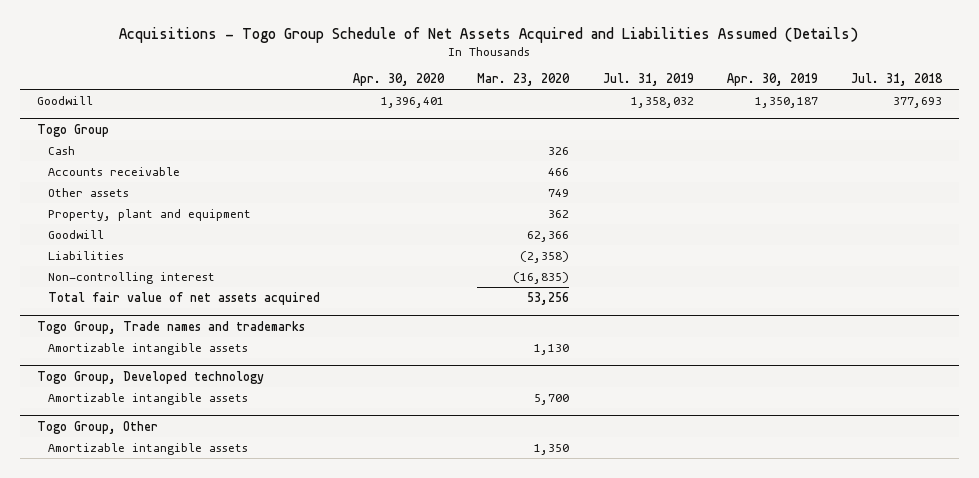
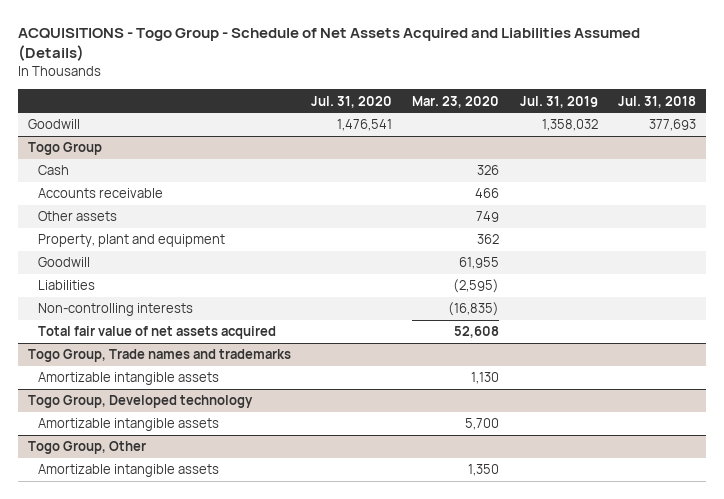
[119,27,859,44] Acquisitions - Togo Group Schedule of Net Assets Acquired and Liabilities Assumed (Details) -> [17,28,640,62] ACQUISITIONS - Togo Group - Schedule of Net Assets Acquired and Liabilities Assumed (Details)
[352,73,445,87] Apr. 30, 2020 -> none
[726,73,818,87] Apr. 30, 2019 -> none
none -> [311,95,393,108] Jul. 31, 2020
[527,230,570,242] 62,366 -> [459,257,500,270] 61,955
[520,250,570,263] (2,358) -> [453,279,500,294] (2,595)
[47,271,215,284] Non-controlling interest -> [38,303,194,317] Non-controlling interests
[527,291,570,305] 53,256 -> [454,326,500,339] 52,608

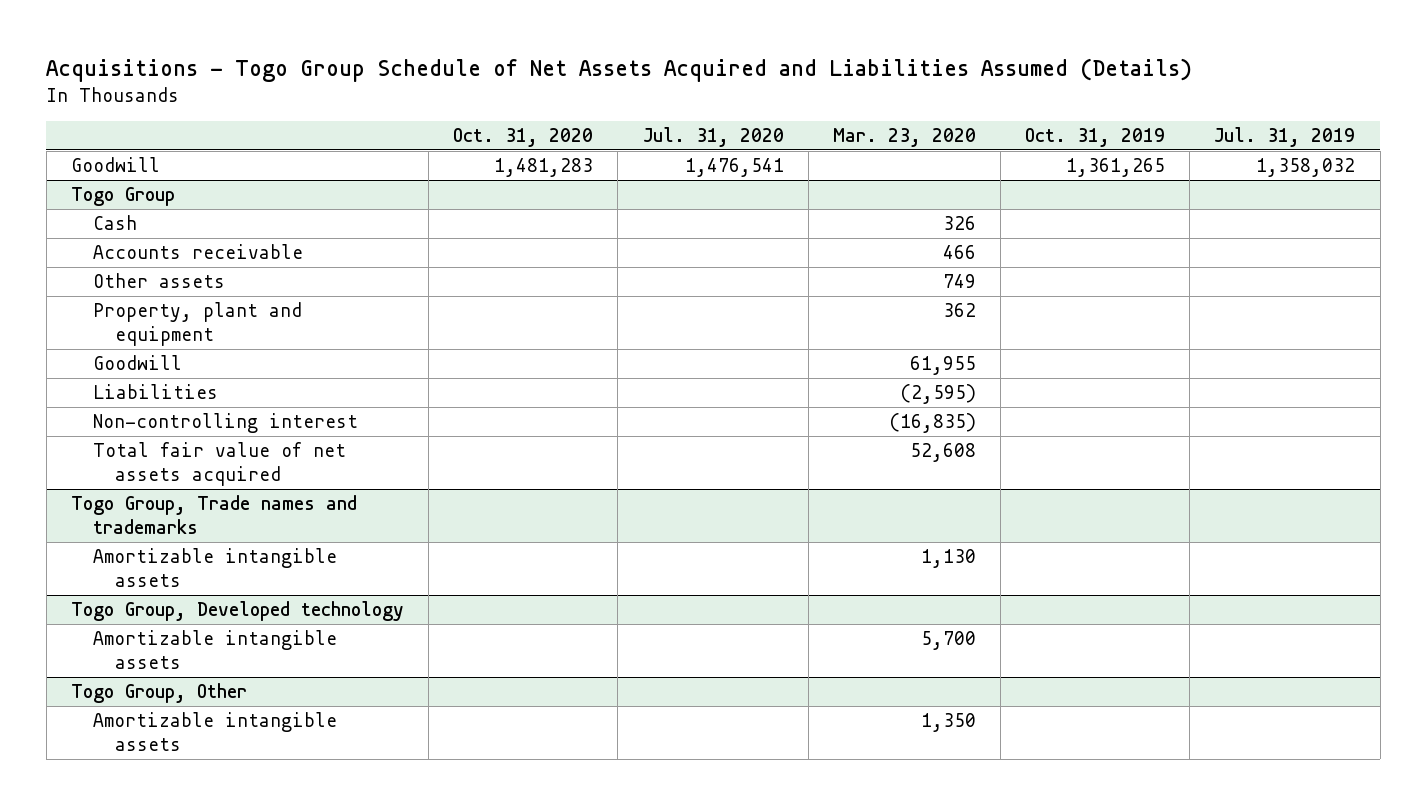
[17,28,640,62] ACQUISITIONS - Togo Group - Schedule of Net Assets Acquired and Liabilities Assumed (Details) -> [46,57,1193,82] Acquisitions - Togo Group Schedule of Net Assets Acquired and Liabilities Assumed (Details)
[617,95,696,108] Jul. 31, 2018 -> none
none -> [453,127,594,147] Oct. 31, 2020
none -> [1025,127,1166,147] Oct. 31, 2019
[38,303,194,317] Non-controlling interests -> [92,413,358,434] Non-controlling interest

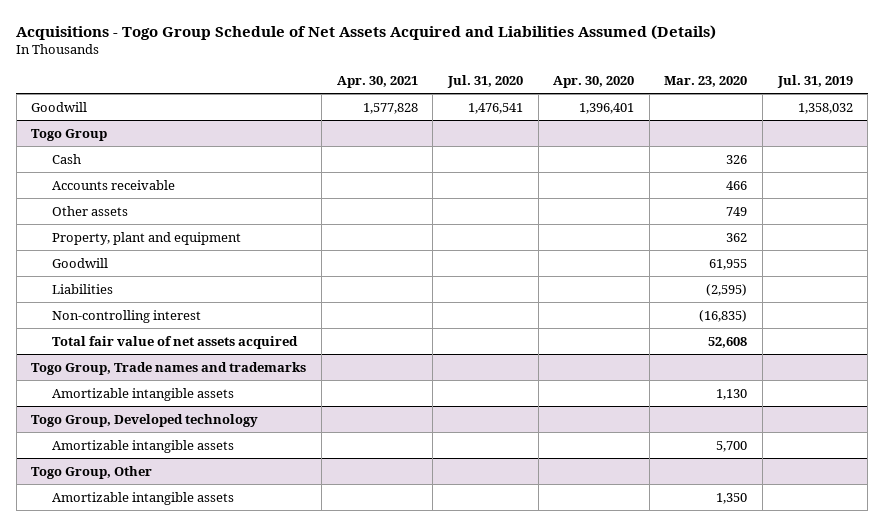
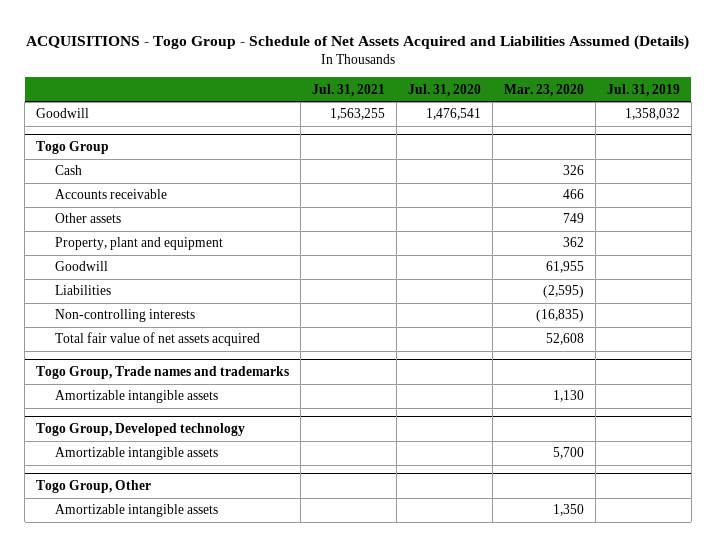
[16,24,717,40] Acquisitions - Togo Group Schedule of Net Assets Acquired and Liabilities Assumed (Details) -> [26,34,690,50] ACQUISITIONS - Togo Group - Schedule of Net Assets Acquired and Liabilities Assumed (Details)
[336,76,418,89] Apr. 30, 2021 -> none
[553,76,635,89] Apr. 30, 2020 -> none
none -> [312,83,386,97] Jul. 31, 2021
[51,309,201,323] Non-controlling interest -> [55,309,196,323] Non-controlling interests

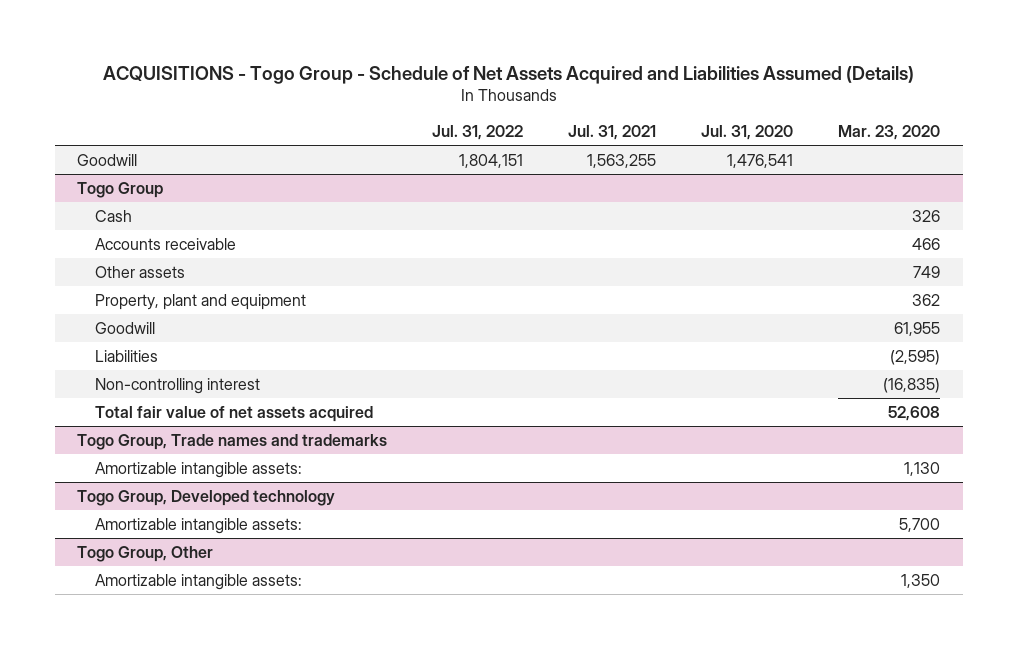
[606,83,680,97] Jul. 31, 2019 -> none
none -> [432,125,524,141] Jul. 31, 2022
[55,309,196,323] Non-controlling interests -> [95,377,261,394] Non-controlling interest
[55,390,219,404] Amortizable intangible assets -> [95,461,303,478] Amortizable intangible assets:
[55,447,219,461] Amortizable intangible assets -> [95,517,303,534] Amortizable intangible assets:
[55,504,219,518] Amortizable intangible assets -> [95,573,303,590] Amortizable intangible assets:

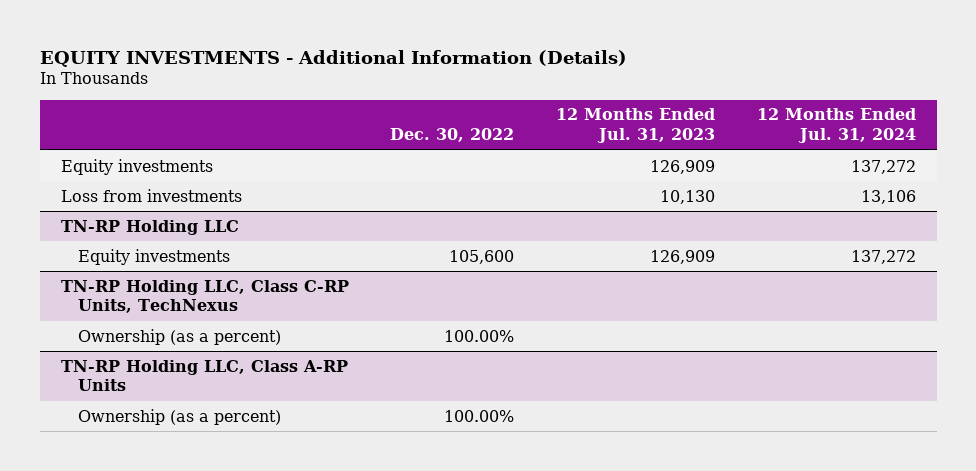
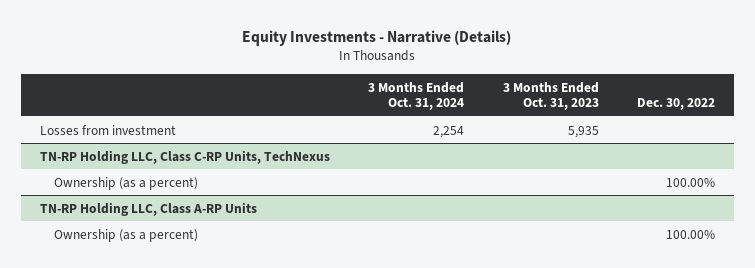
[39,49,627,67] EQUITY INVESTMENTS - Additional Information (Details) -> [242,30,512,47] Equity Investments - Narrative (Details)
[556,108,716,144] 12 Months Ended Jul. 31, 2023 -> none
[756,108,916,144] 12 Months Ended Jul. 31, 2024 -> none
none -> [368,81,465,111] 3 Months Ended Oct. 31, 2024
none -> [502,81,599,111] 3 Months Ended Oct. 31, 2023
[60,158,213,175] Equity investments -> none
[60,219,239,235] TN-RP Holding LLC -> none
[78,248,231,265] Equity investments -> none
[60,188,242,202] Loss from investments -> [40,124,177,135] Losses from investment

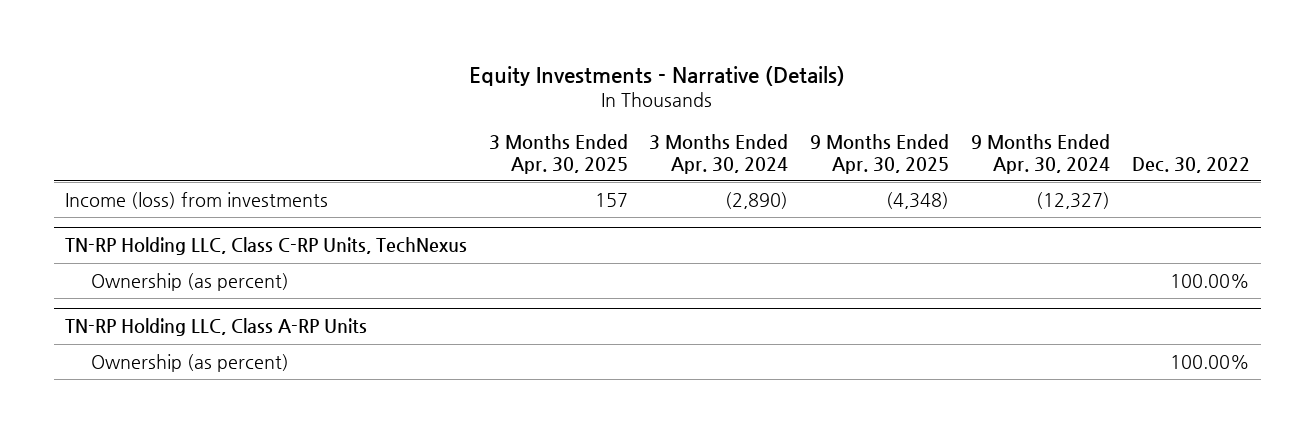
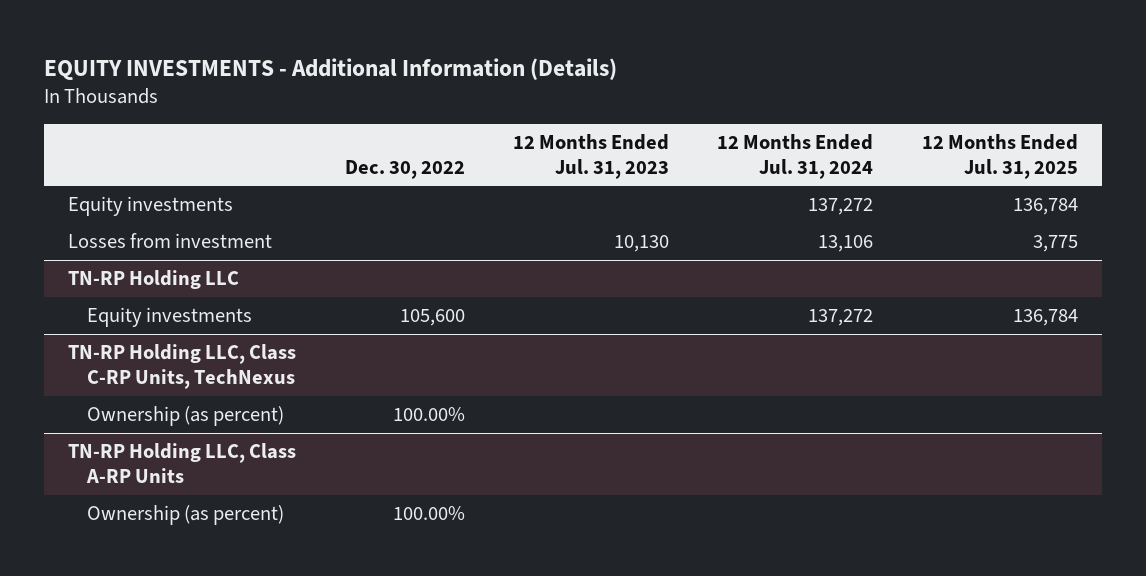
[469,66,846,87] Equity Investments - Narrative (Details) -> [44,57,618,80] EQUITY INVESTMENTS - Additional Information (Details)
[488,134,628,174] 3 Months Ended Apr. 30, 2025 -> none
[649,134,789,174] 3 Months Ended Apr. 30, 2024 -> none
[810,134,950,174] 9 Months Ended Apr. 30, 2025 -> none
[971,134,1111,174] 9 Months Ended Apr. 30, 2024 -> none
none -> [512,133,669,179] 12 Months Ended Jul. 31, 2023
none -> [717,133,874,179] 12 Months Ended Jul. 31, 2024
none -> [921,133,1078,179] 12 Months Ended Jul. 31, 2025
none -> [68,196,234,217] Equity investments
[64,191,328,209] Income (loss) from investments -> [68,233,273,249] Losses from investment
none -> [68,270,240,290] TN-RP Holding LLC
none -> [86,307,252,328] Equity investments

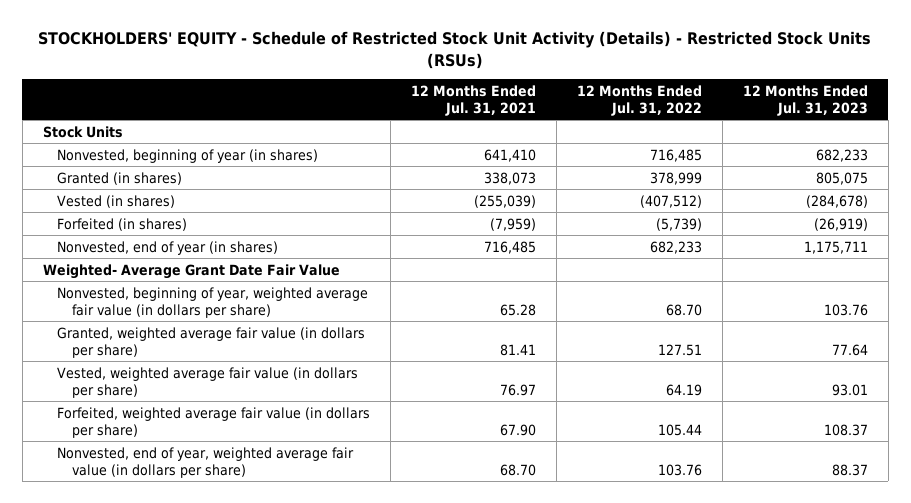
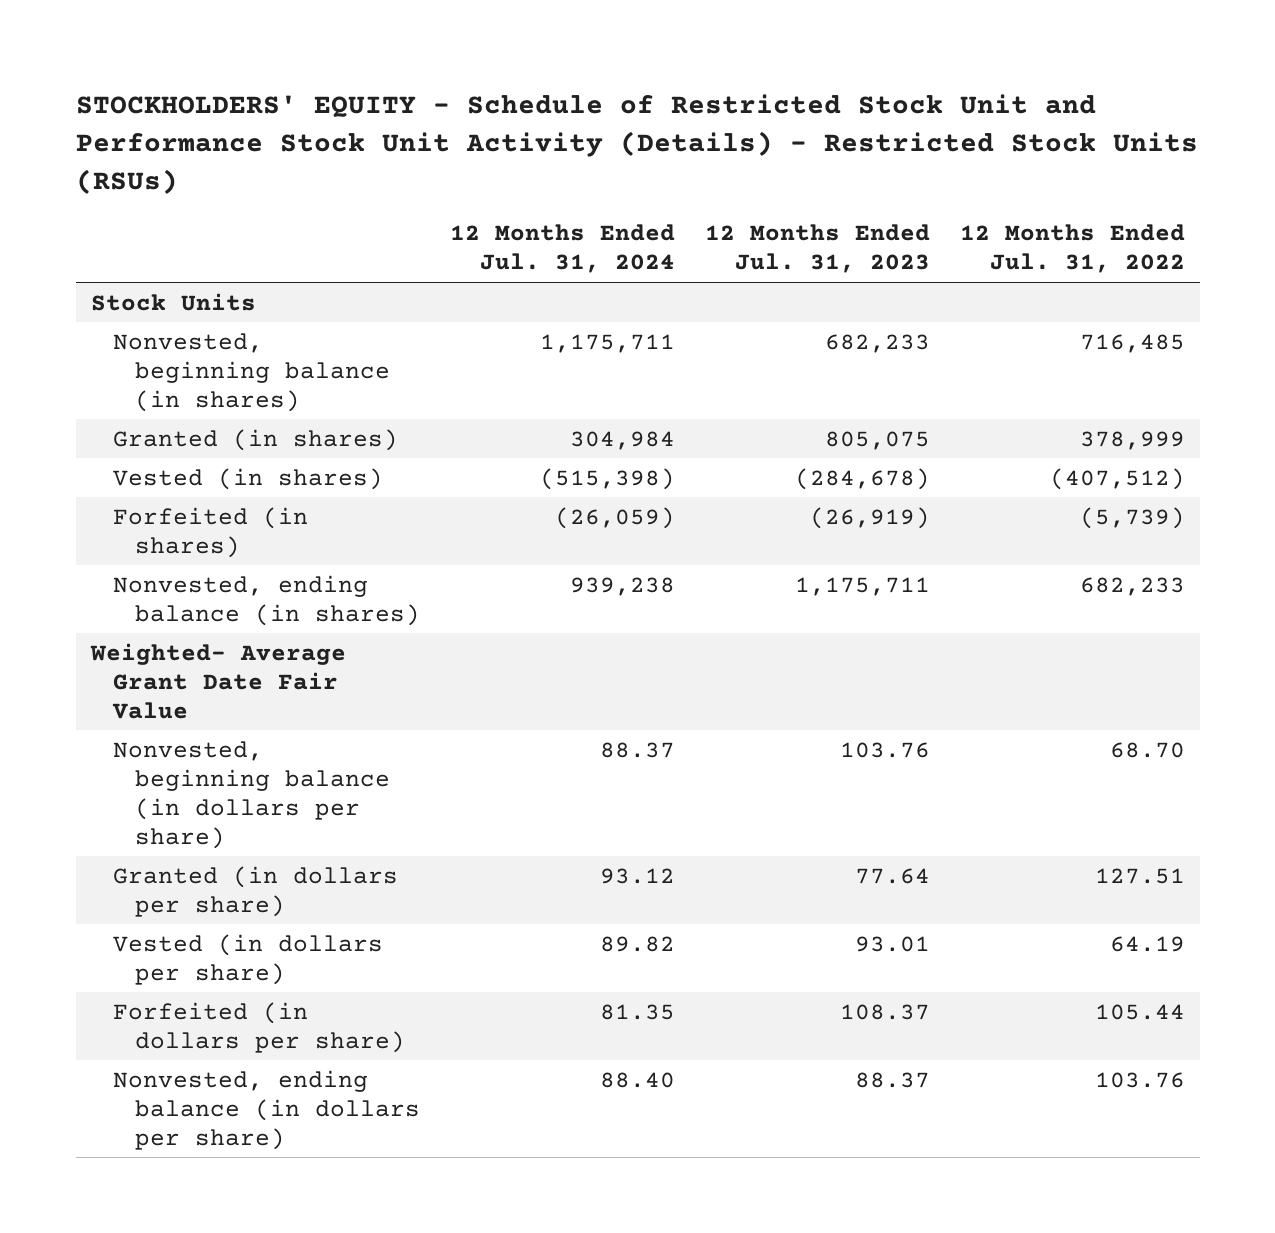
[38,31,872,69] STOCKHOLDERS' EQUITY - Schedule of Restricted Stock Unit Activity (Details) - Restricted Stock Units (RSUs) -> [75,94,1198,195] STOCKHOLDERS' EQUITY - Schedule of Restricted Stock Unit and Performance Stock Unit Activity (Details) - Restricted Stock Units (RSUs)
[411,84,537,116] 12 Months Ended Jul. 31, 2021 -> none
none -> [449,224,675,274] 12 Months Ended Jul. 31, 2024
[57,148,319,163] Nonvested, beginning of year (in shares) -> [112,332,390,412] Nonvested, beginning balance (in shares)
[57,240,279,255] Nonvested, end of year (in shares) -> [112,574,420,626] Nonvested, ending balance (in shares)
[57,286,369,318] Nonvested, beginning of year, weighted average fair value (in dollars per share) -> [112,740,390,849] Nonvested, beginning balance (in dollars per share)
[57,326,366,358] Granted, weighted average fair value (in dollars per share) -> [112,865,398,917] Granted (in dollars per share)
[57,366,359,398] Vested, weighted average fair value (in dollars per share) -> [112,933,383,985] Vested (in dollars per share)
[57,406,371,438] Forfeited, weighted average fair value (in dollars per share) -> [112,1001,405,1053] Forfeited (in dollars per share)
[57,446,355,478] Nonvested, end of year, weighted average fair value (in dollars per share) -> [112,1069,420,1150] Nonvested, ending balance (in dollars per share)

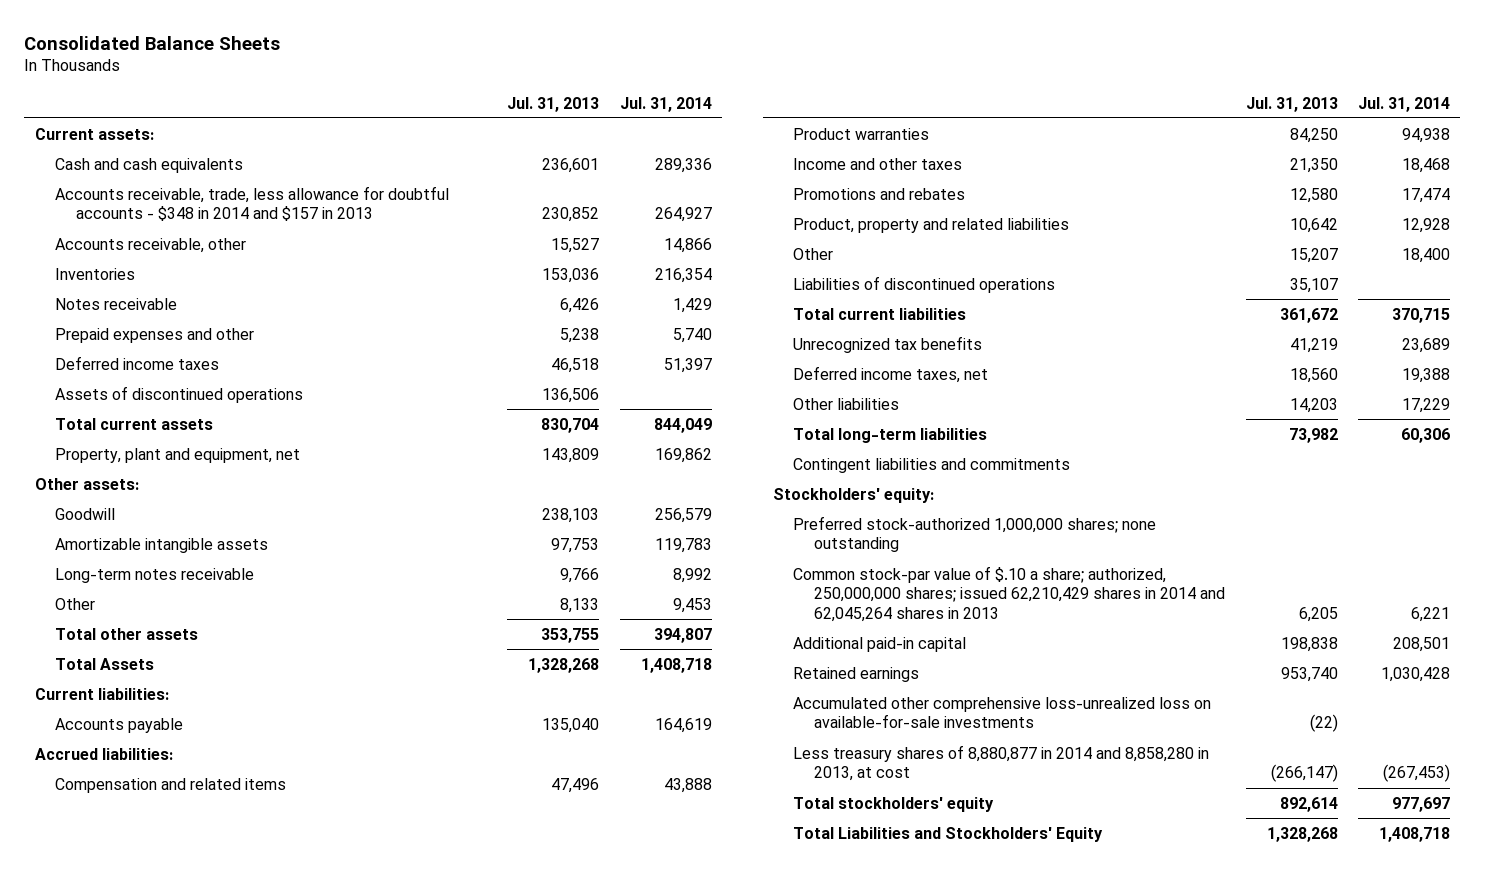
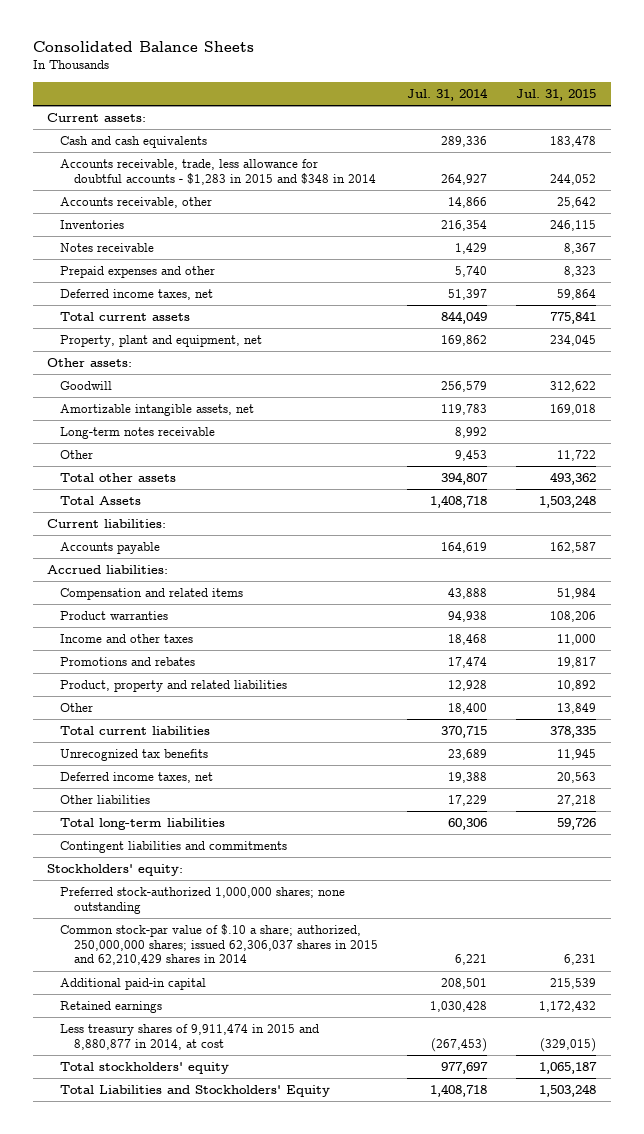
[507,96,600,112] Jul. 31, 2013 -> none
none -> [516,89,597,102] Jul. 31, 2015
[55,185,450,222] Accounts receivable, trade, less allowance for doubtful accounts - $348 in 2014 and $157 in 2013 -> [60,159,376,185] Accounts receivable, trade, less allowance for doubtful accounts - $1,283 in 2015 and $348 in 2014
[55,385,304,403] Assets of discontinued operations -> none
[55,355,220,370] Deferred income taxes -> [60,289,214,301] Deferred income taxes, net
[55,537,269,553] Amortizable intangible assets -> [60,404,255,417] Amortizable intangible assets, net
[793,275,1056,293] Liabilities of discontinued operations -> none
[793,565,1226,622] Common stock-par value of $.10 a share; authorized, 250,000,000 shares; issued 62,210,429 shares in 2014 and 62,045,264 shares in 2013 -> [60,924,378,966] Common stock-par value of $.10 a share; authorized, 250,000,000 shares; issued 62,306,037 shares in 2015 and 62,210,429 shares in 2014
[793,696,1212,729] Accumulated other comprehensive loss-unrealized loss on available-for-sale investments -> none
[793,744,1210,782] Less treasury shares of 8,880,877 in 2014 and 8,858,280 in 2013, at cost -> [60,1024,320,1050] Less treasury shares of 9,911,474 in 2015 and 8,880,877 in 2014, at cost

